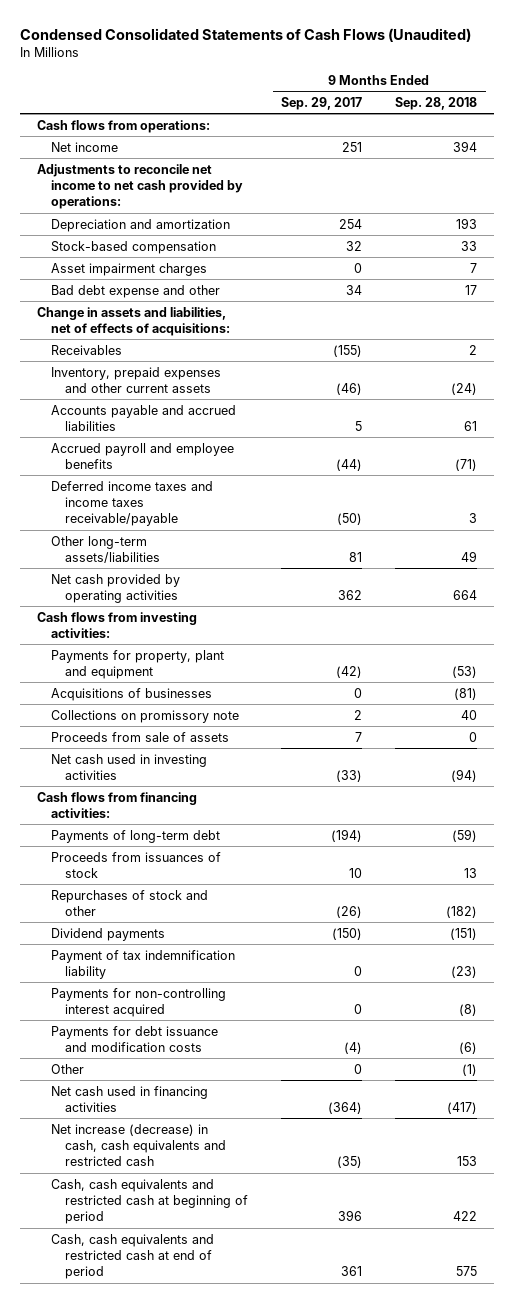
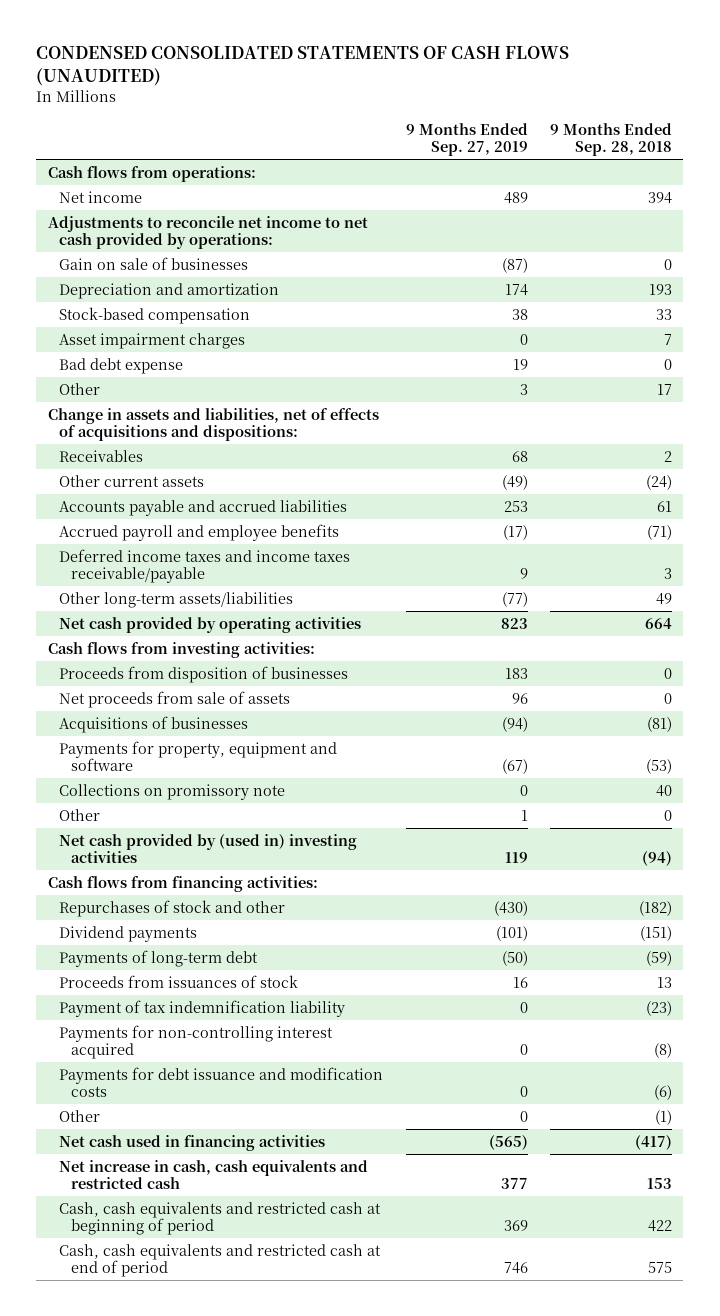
[20,27,472,42] Condensed Consolidated Statements of Cash Flows (Unaudited) -> [36,46,570,87] CONDENSED CONSOLIDATED STATEMENTS OF CASH FLOWS (UNAUDITED)
[281,97,363,111] Sep. 29, 2017 -> none
none -> [405,122,528,156] 9 Months Ended Sep. 27, 2019
none -> [59,256,249,270] Gain on sale of businesses
none -> [59,357,184,374] Bad debt expense
[50,284,220,298] Bad debt expense and other -> [59,382,101,395] Other
[36,306,230,336] Change in assets and liabilities, net of effects of acquisitions: -> [47,407,379,442] Change in assets and liabilities, net of effects of acquisitions and dispositions:
[50,366,221,393] Inventory, prepaid expenses and other current assets -> none
none -> [59,474,205,487] Other current assets
[50,649,224,679] Payments for property, plant and equipment -> none
none -> [59,665,349,683] Proceeds from disposition of businesses
none -> [59,690,291,708] Net proceeds from sale of assets
none -> [59,740,338,772] Payments for property, equipment and software
[50,731,229,742] Proceeds from sale of assets -> none
none -> [59,808,101,821] Other
[50,753,207,780] Net cash used in investing activities -> [59,833,358,864] Net cash provided by (used in) investing activities
[50,829,220,843] Payments of long-term debt -> [59,949,259,967] Payments of long-term debt
[50,851,221,878] Proceeds from issuances of stock -> [59,974,299,988] Proceeds from issuances of stock
[50,1123,227,1167] Net increase (decrease) in cash, cash equivalents and restricted cash -> [59,1159,369,1190] Net increase in cash, cash equivalents and restricted cash

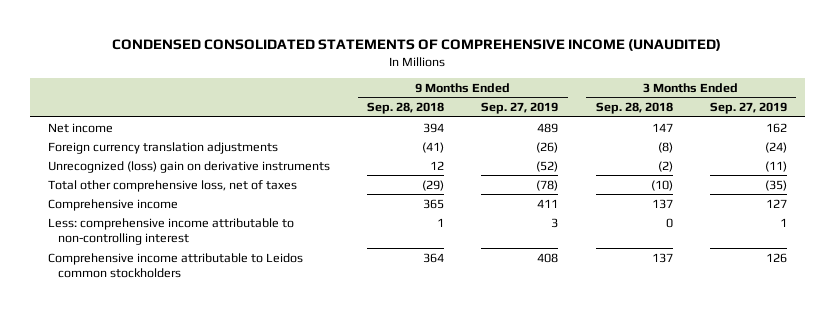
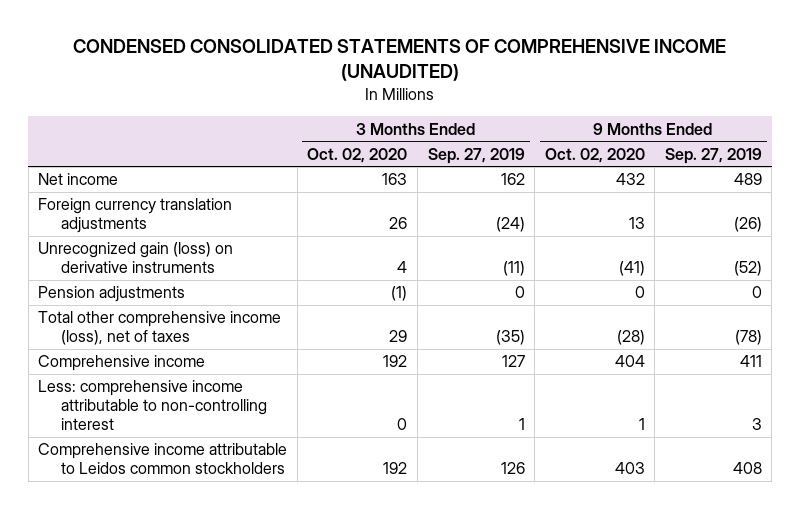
[367,102,445,115] Sep. 28, 2018 -> none
[595,102,673,115] Sep. 28, 2018 -> none
none -> [307,147,408,163] Oct. 02, 2020
none -> [544,147,645,163] Oct. 02, 2020
[48,160,331,173] Unrecognized (loss) gain on derivative instruments -> [38,242,234,274] Unrecognized gain (loss) on derivative instruments
none -> [38,286,186,303] Pension adjustments
[48,179,298,192] Total other comprehensive loss, net of taxes -> [38,311,282,346] Total other comprehensive income (loss), net of taxes

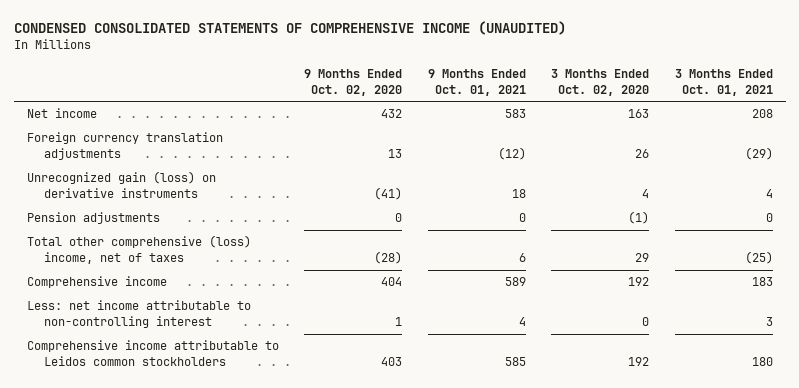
[427,147,525,164] Sep. 27, 2019 -> none
[664,147,762,164] Sep. 27, 2019 -> none
none -> [427,68,526,96] 9 Months Ended Oct. 01, 2021
none -> [674,68,773,96] 3 Months Ended Oct. 01, 2021
[38,311,282,346] Total other comprehensive income (loss), net of taxes -> [26,235,251,265] Total other comprehensive (loss) income, net of taxes
[38,380,267,431] Less: comprehensive income attributable to non-controlling interest -> [26,300,251,329] Less: net income attributable to non-controlling interest

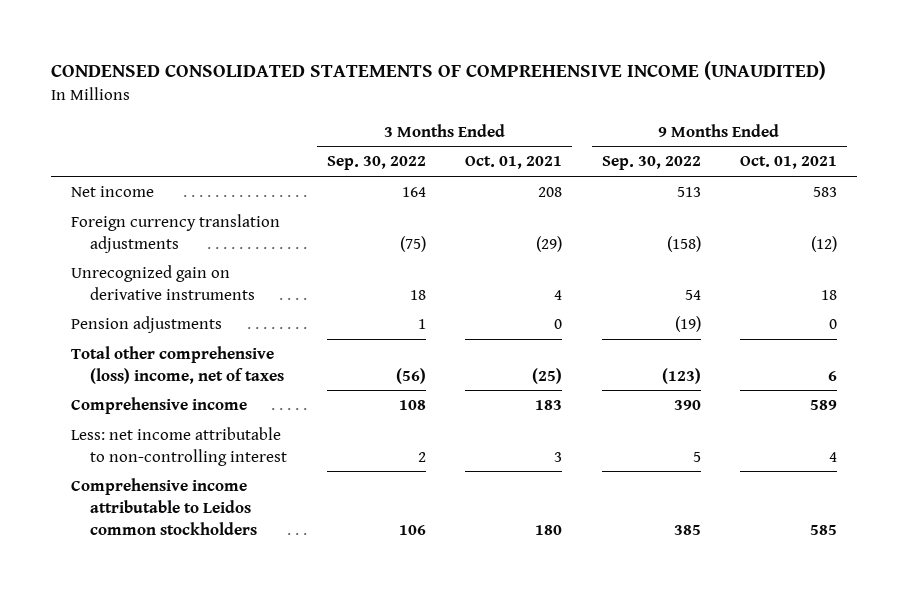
[304,68,403,96] 9 Months Ended Oct. 02, 2020 -> none
[551,68,650,96] 3 Months Ended Oct. 02, 2020 -> none
none -> [326,156,426,171] Sep. 30, 2022
none -> [601,156,701,171] Sep. 30, 2022
[26,171,216,199] Unrecognized gain (loss) on derivative instruments -> [70,265,256,300] Unrecognized gain on derivative instruments

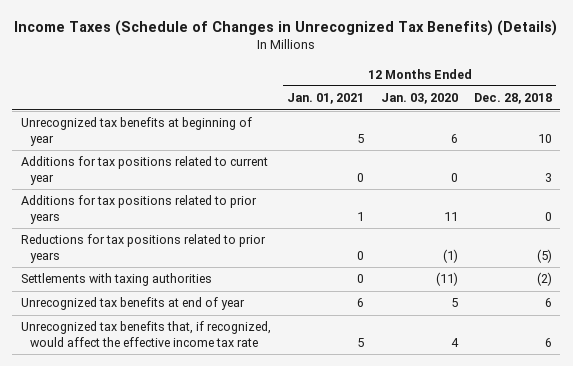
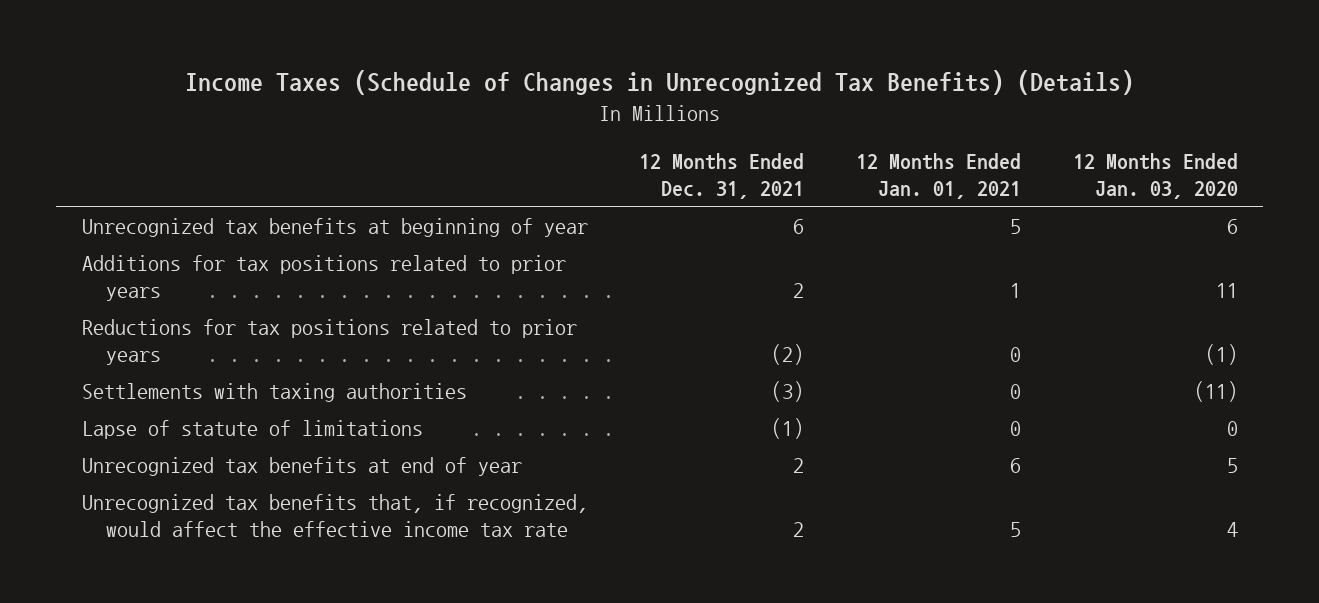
[474,93,553,105] Dec. 28, 2018 -> none
none -> [639,152,805,199] 12 Months Ended Dec. 31, 2021
[20,156,268,185] Additions for tax positions related to current year -> none
none -> [81,419,423,439] Lapse of statute of limitations

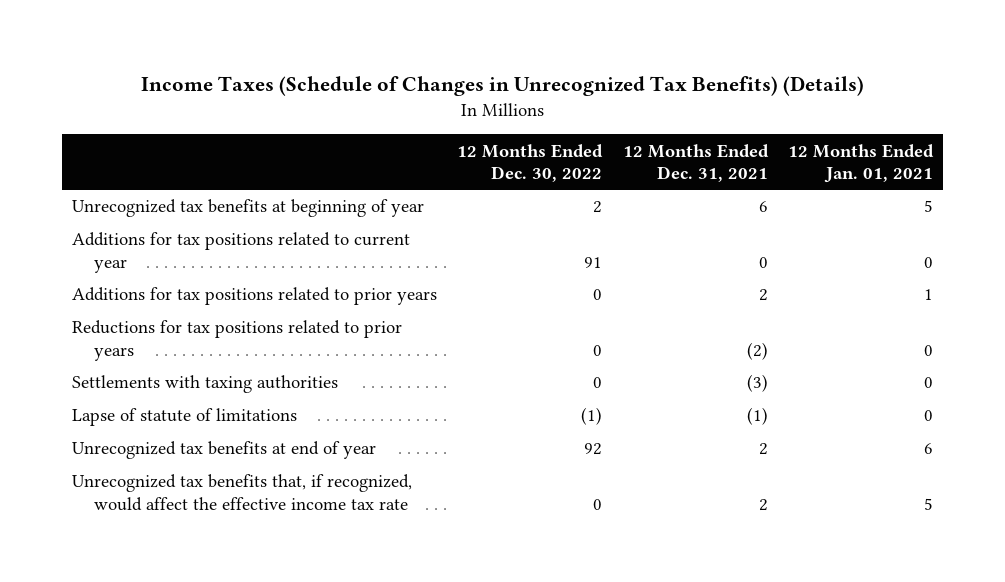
[1072,152,1238,199] 12 Months Ended Jan. 03, 2020 -> none
none -> [457,143,604,183] 12 Months Ended Dec. 30, 2022
none -> [72,232,411,273] Additions for tax positions related to current year

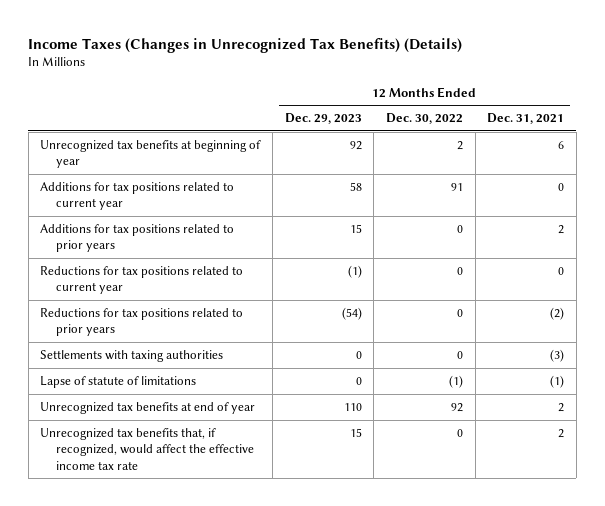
[140,75,864,96] Income Taxes (Schedule of Changes in Unrecognized Tax Benefits) (Details) -> [28,37,463,53] Income Taxes (Changes in Unrecognized Tax Benefits) (Details)
[787,143,934,184] 12 Months Ended Jan. 01, 2021 -> none
none -> [284,113,362,125] Dec. 29, 2023
none -> [40,266,244,295] Reductions for tax positions related to current year

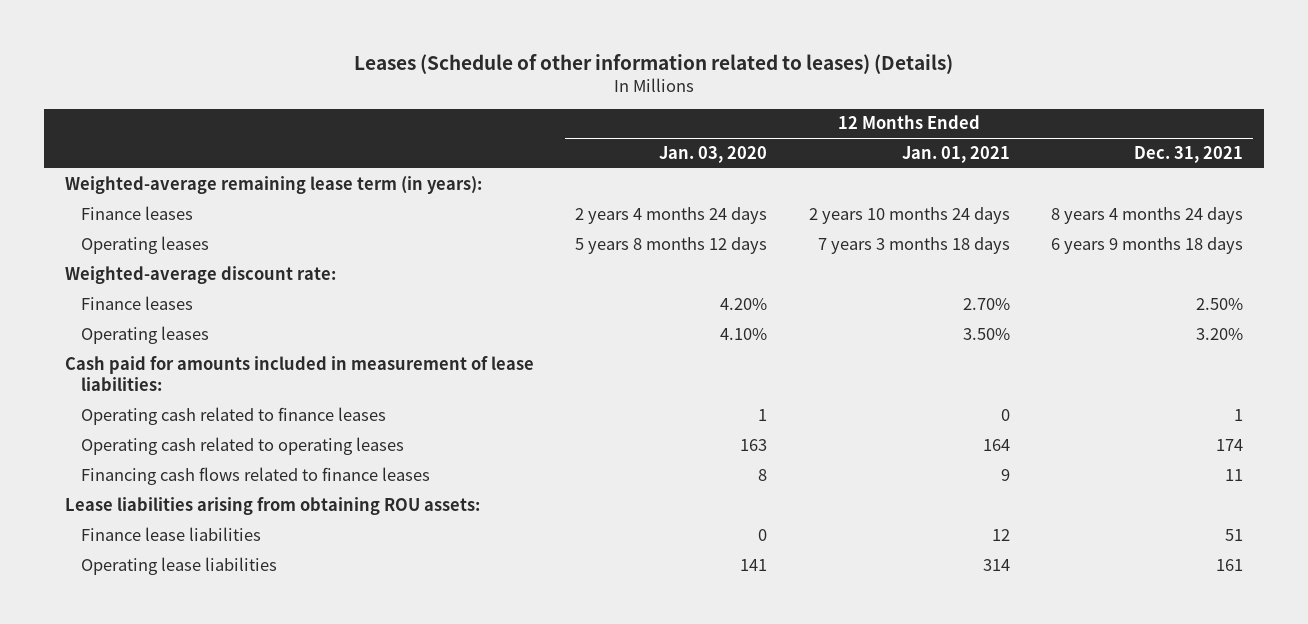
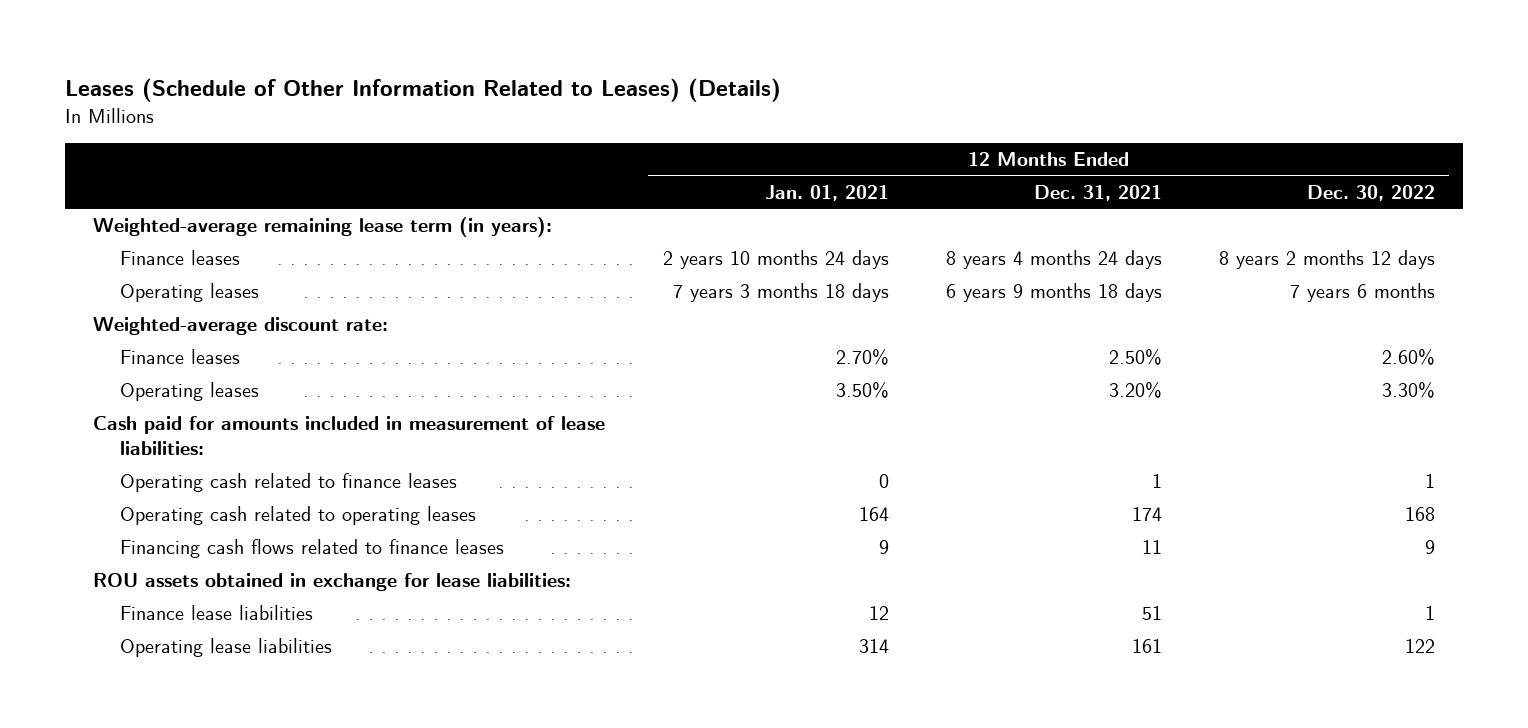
[353,53,953,74] Leases (Schedule of other information related to leases) (Details) -> [64,77,781,102] Leases (Schedule of Other Information Related to Leases) (Details)
[659,146,768,164] Jan. 03, 2020 -> none
none -> [1306,184,1435,201] Dec. 30, 2022
[64,496,480,515] Lease liabilities arising from obtaining ROU assets: -> [93,573,572,592] ROU assets obtained in exchange for lease liabilities:

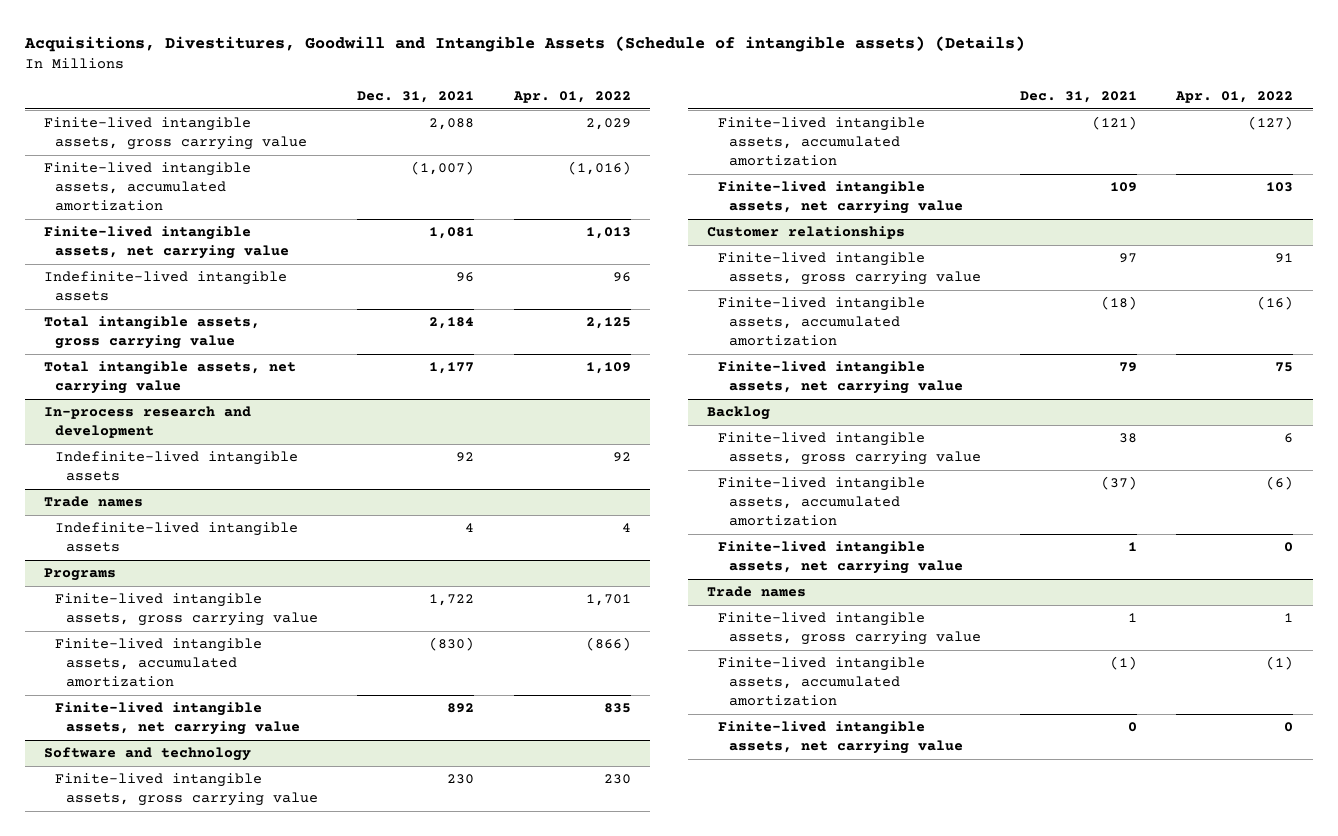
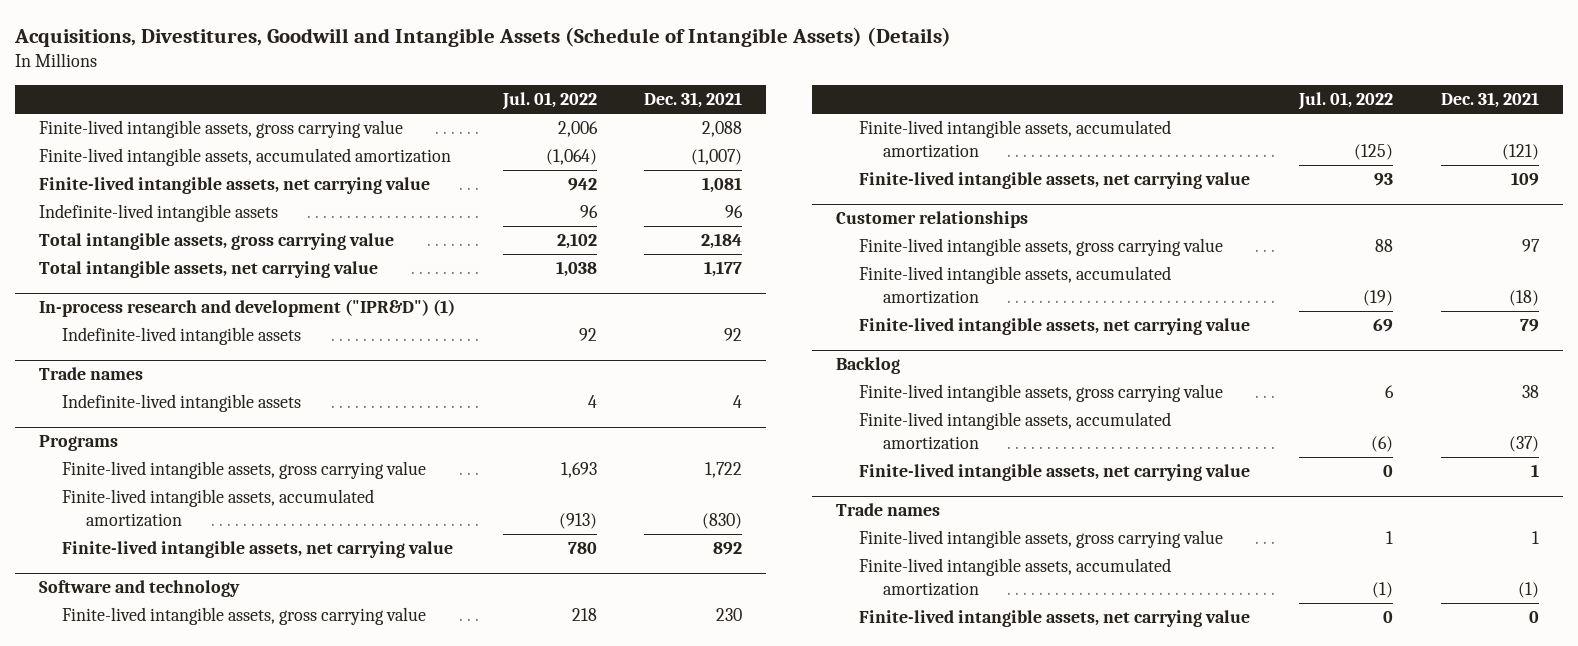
[23,35,1025,52] Acquisitions, Divestitures, Goodwill and Intangible Assets (Schedule of intangible assets) (Details) -> [13,26,951,47] Acquisitions, Divestitures, Goodwill and Intangible Assets (Schedule of Intangible Assets) (Details)
[512,91,631,104] Apr. 01, 2022 -> none
none -> [501,92,597,111] Jul. 01, 2022
[44,406,252,439] In-process research and development -> [38,299,455,318] In-process research and development ("IPR&D") (1)

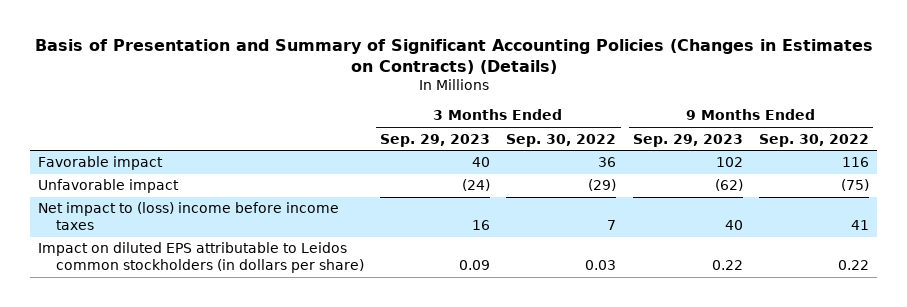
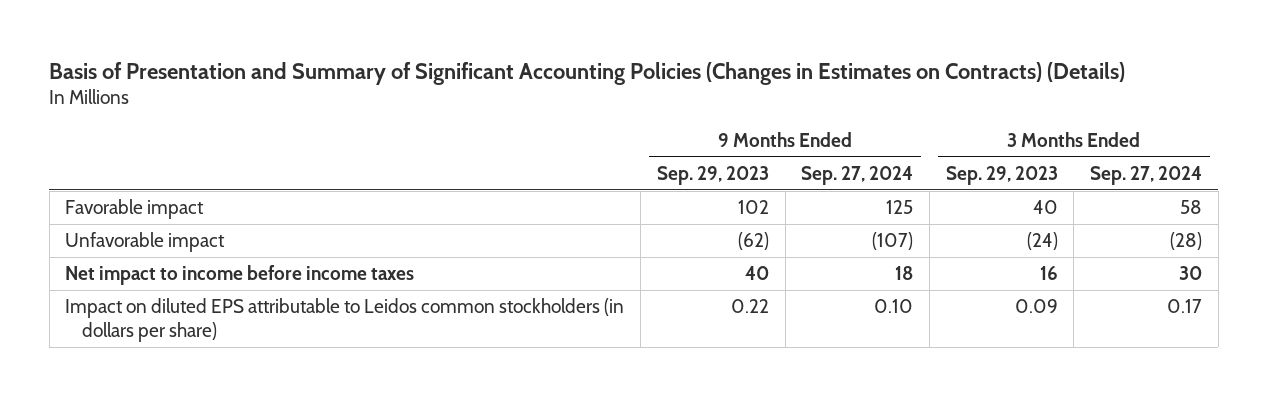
[506,133,617,147] Sep. 30, 2022 -> none
[759,133,870,147] Sep. 30, 2022 -> none
none -> [801,165,914,185] Sep. 27, 2024
none -> [1089,165,1202,185] Sep. 27, 2024
[38,202,340,231] Net impact to (loss) income before income taxes -> [65,265,415,286] Net impact to income before income taxes

